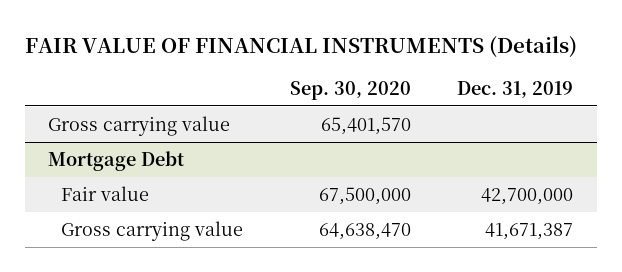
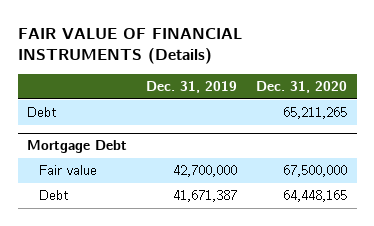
[289,80,411,100] Sep. 30, 2020 -> none
none -> [256,81,348,94] Dec. 31, 2020
[48,116,231,137] Gross carrying value -> [27,107,57,118] Debt
[61,221,244,242] Gross carrying value -> [38,190,68,201] Debt

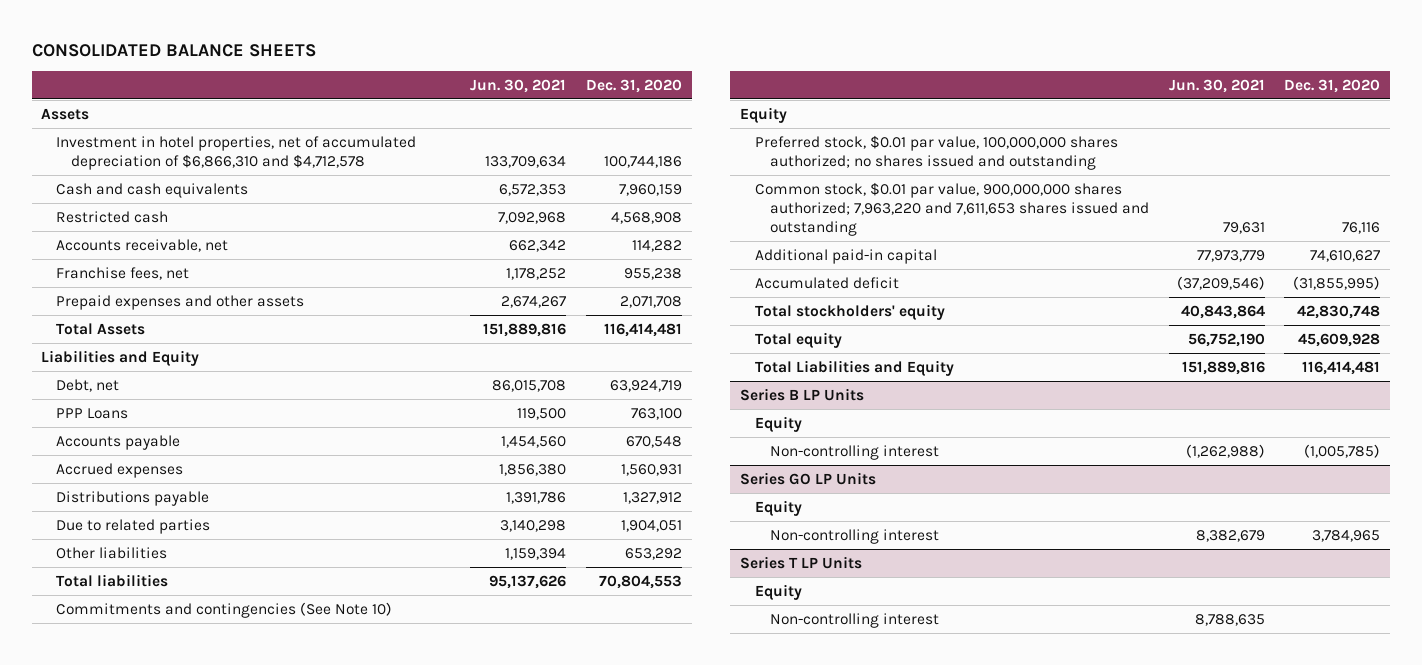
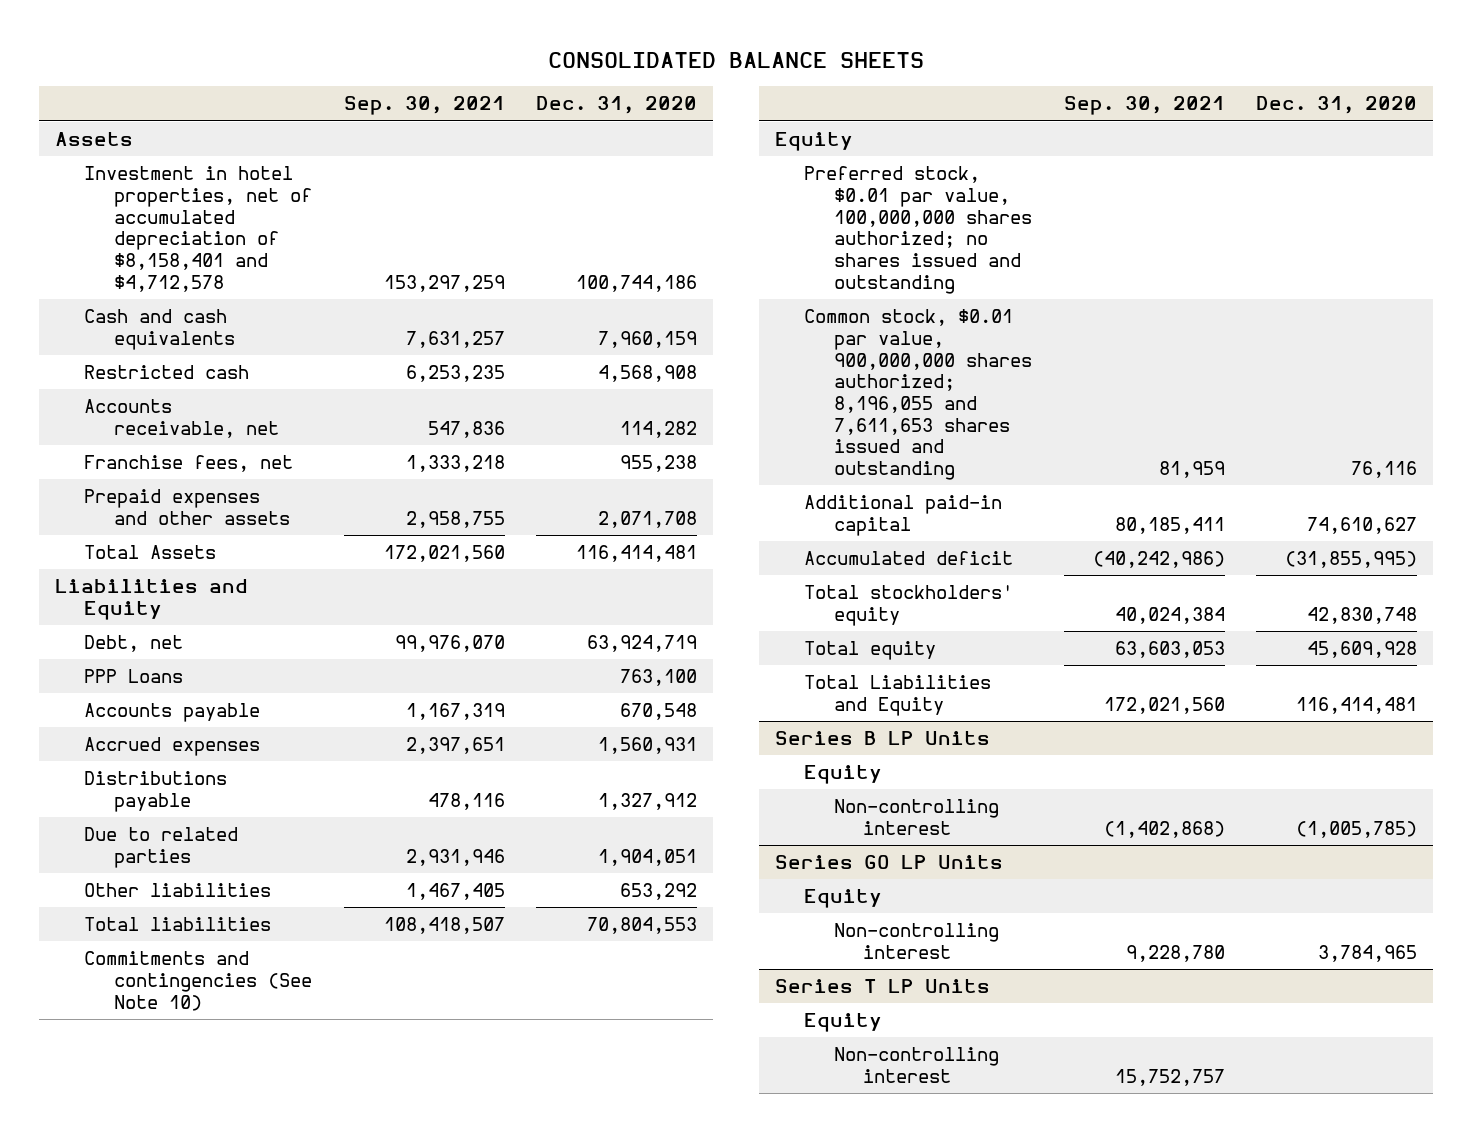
[470,78,567,93] Jun. 30, 2021 -> none
none -> [343,96,505,116] Sep. 30, 2021
[56,135,417,170] Investment in hotel properties, net of accumulated depreciation of $6,866,310 and $4,712,578 -> [84,166,312,292] Investment in hotel properties, net of accumulated depreciation of $8,158,401 and $4,712,578
[755,181,1150,236] Common stock, $0.01 par value, 900,000,000 shares authorized; 7,963,220 and 7,611,653 shares issued and outstanding -> [804,309,1032,481] Common stock, $0.01 par value, 900,000,000 shares authorized; 8,196,055 and 7,611,653 shares issued and outstanding

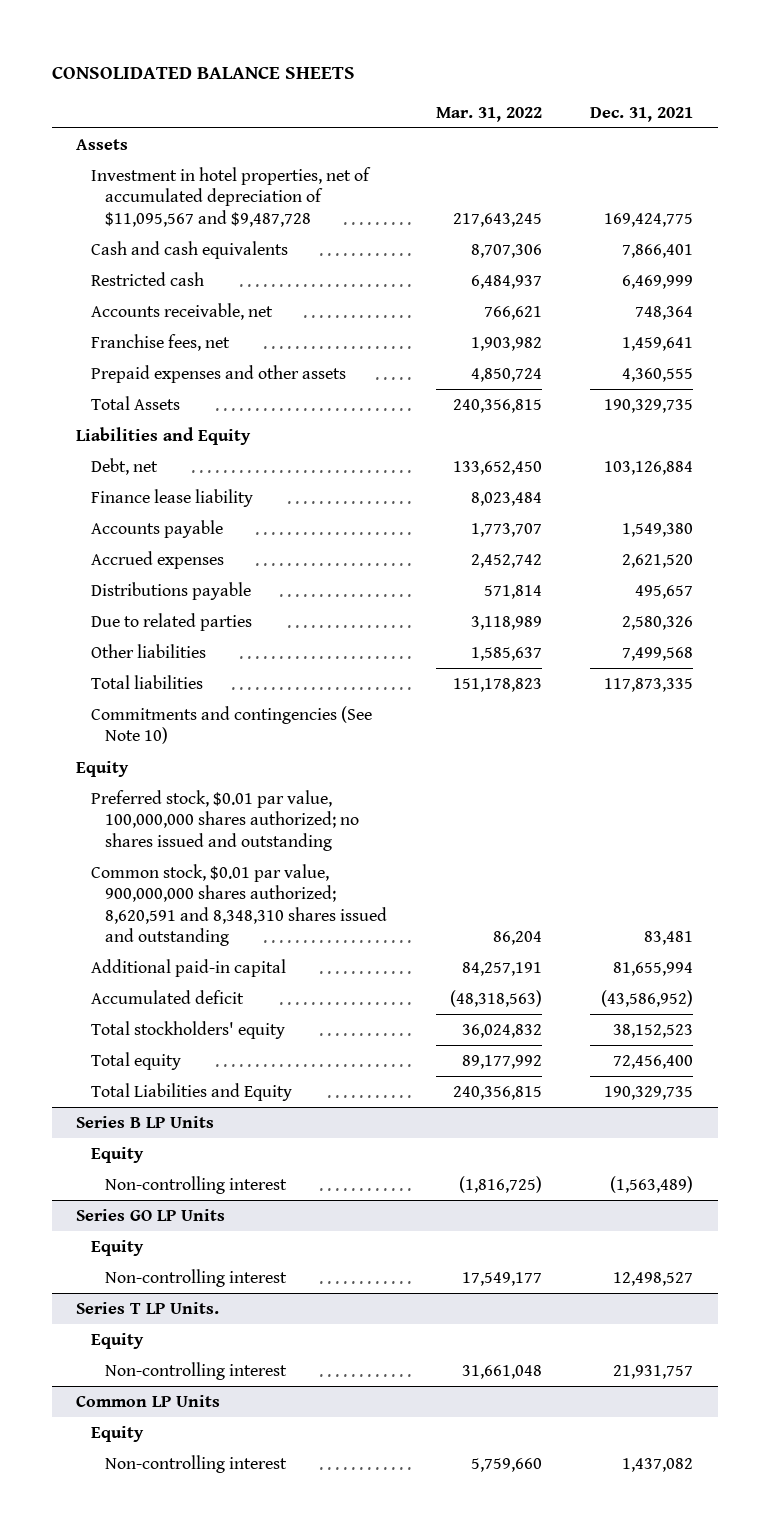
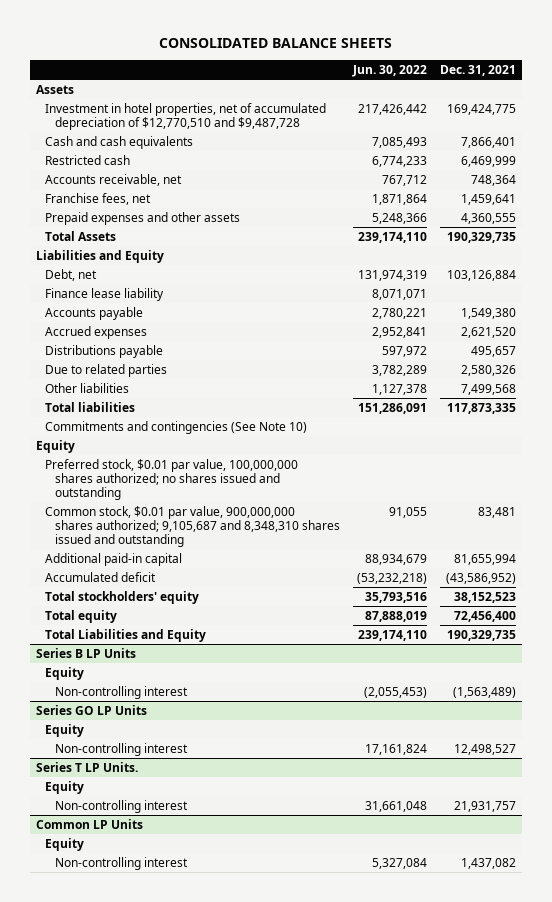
[435,106,542,122] Mar. 31, 2022 -> none
none -> [351,65,427,78] Jun. 30, 2022
[90,166,371,227] Investment in hotel properties, net of accumulated depreciation of $11,095,567 and $9,487,728 -> [45,102,327,130] Investment in hotel properties, net of accumulated depreciation of $12,770,510 and $9,487,728
[90,863,387,947] Common stock, $0.01 par value, 900,000,000 shares authorized; 8,620,591 and 8,348,310 shares issued and outstanding -> [45,505,340,547] Common stock, $0.01 par value, 900,000,000 shares authorized; 9,105,687 and 8,348,310 shares issued and outstanding

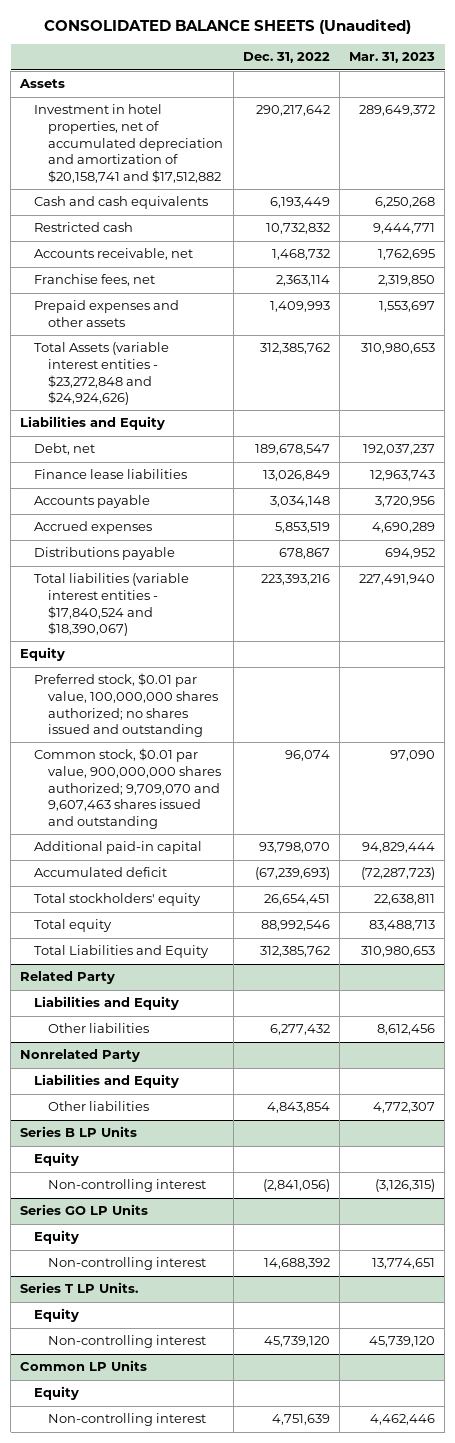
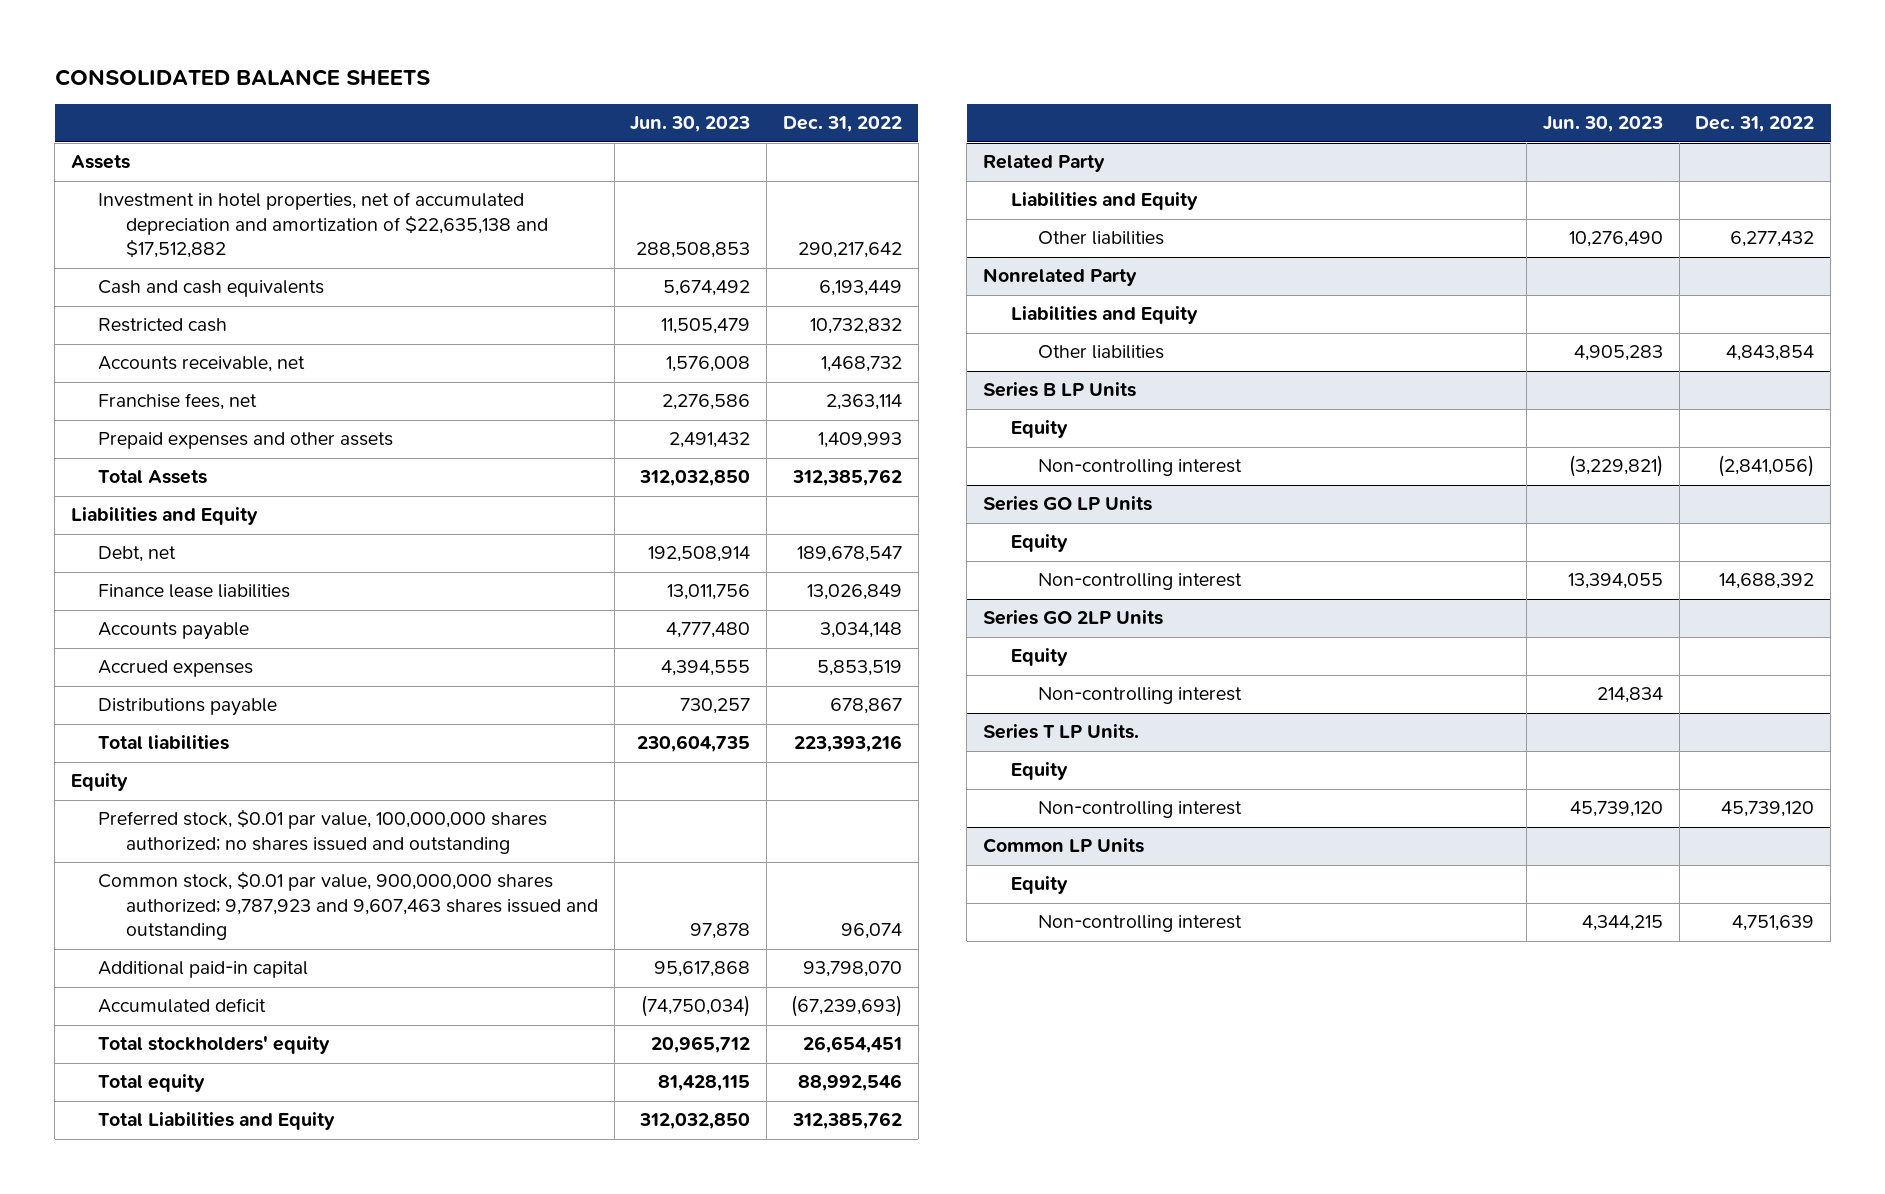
[43,18,411,34] CONSOLIDATED BALANCE SHEETS (Unaudited) -> [54,68,430,86] CONSOLIDATED BALANCE SHEETS
[349,52,436,64] Mar. 31, 2023 -> none
none -> [630,116,751,133] Jun. 30, 2023
[34,104,224,183] Investment in hotel properties, net of accumulated depreciation and amortization of $20,158,741 and $17,512,882 -> [98,192,548,259] Investment in hotel properties, net of accumulated depreciation and amortization of $22,635,138 and $17,512,882
[34,342,170,406] Total Assets (variable interest entities - $23,272,848 and $24,924,626) -> [98,470,208,485] Total Assets
[34,573,190,637] Total liabilities (variable interest entities - $17,840,524 and $18,390,067) -> [98,735,230,751] Total liabilities
[34,748,222,829] Common stock, $0.01 par value, 900,000,000 shares authorized; 9,709,070 and 9,607,463 shares issued and outstanding -> [98,871,598,941] Common stock, $0.01 par value, 900,000,000 shares authorized; 9,787,923 and 9,607,463 shares issued and outstanding
none -> [983,610,1164,626] Series GO 2LP Units
none -> [1010,648,1068,667] Equity
none -> [1038,687,1243,705] Non-controlling interest

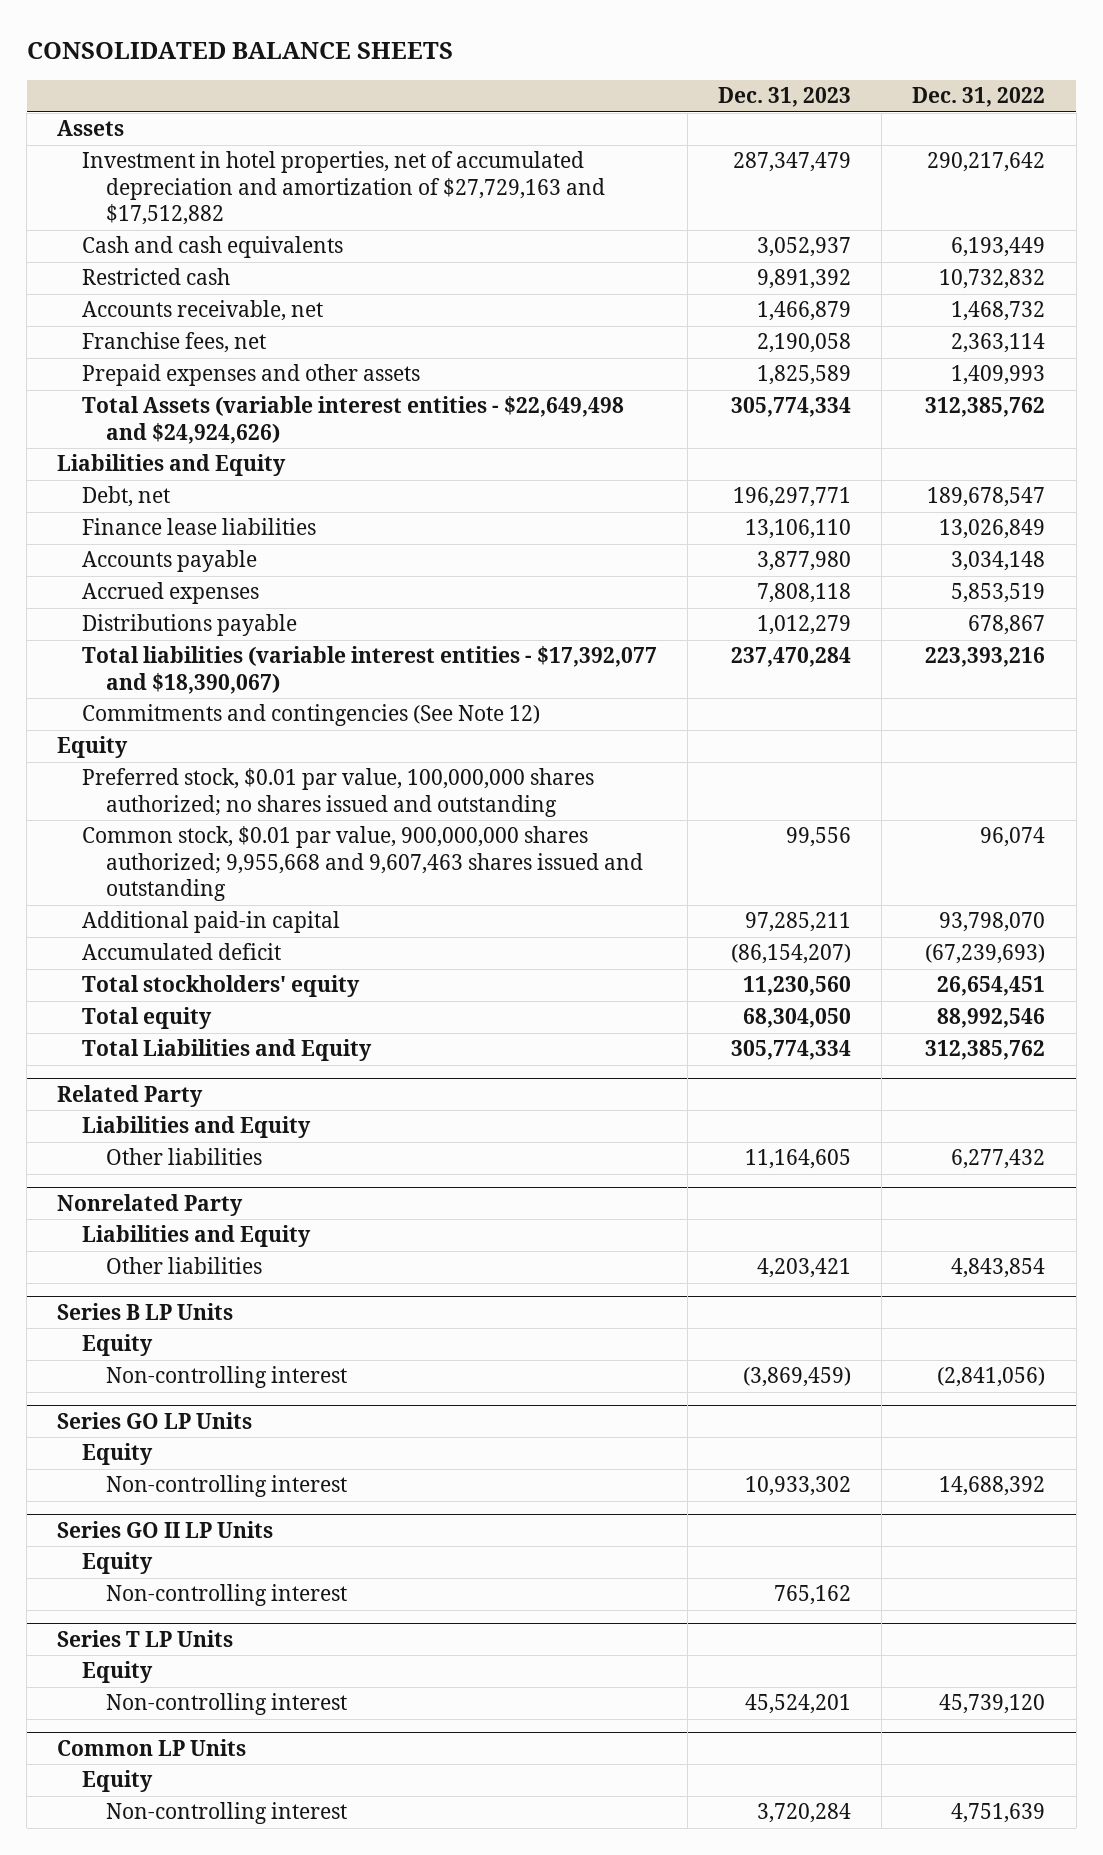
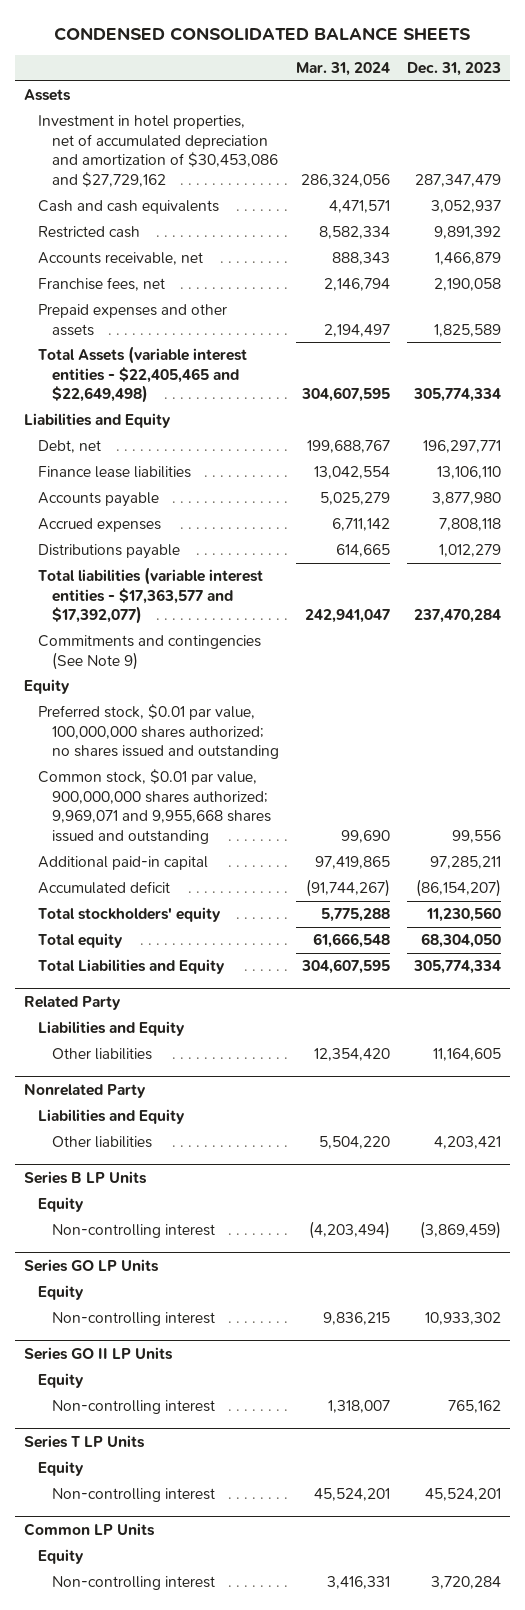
[26,42,453,60] CONSOLIDATED BALANCE SHEETS -> [54,26,472,41] CONDENSED CONSOLIDATED BALANCE SHEETS
[912,87,1046,108] Dec. 31, 2022 -> none
none -> [296,62,391,77] Mar. 31, 2024
[81,151,605,226] Investment in hotel properties, net of accumulated depreciation and amortization of $27,729,163 and $17,512,882 -> [37,115,279,187] Investment in hotel properties, net of accumulated depreciation and amortization of $30,453,086 and $27,729,162
[81,396,624,444] Total Assets (variable interest entities - $22,649,498 and $24,924,626) -> [37,346,247,404] Total Assets (variable interest entities - $22,405,465 and $22,649,498)
[81,646,657,694] Total liabilities (variable interest entities - $17,392,077 and $18,390,067) -> [37,567,263,625] Total liabilities (variable interest entities - $17,363,577 and $17,392,077)
[81,704,540,727] Commitments and contingencies (See Note 12) -> [37,635,261,670] Commitments and contingencies (See Note 9)
[81,826,643,902] Common stock, $0.01 par value, 900,000,000 shares authorized; 9,955,668 and 9,607,463 shares issued and outstanding -> [37,769,272,844] Common stock, $0.01 par value, 900,000,000 shares authorized; 9,969,071 and 9,955,668 shares issued and outstanding

